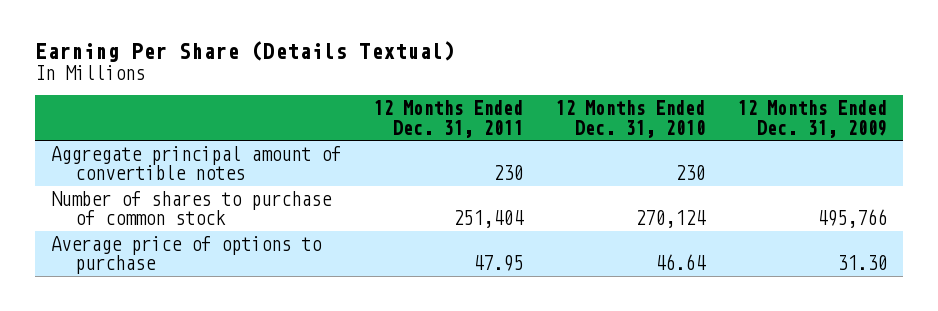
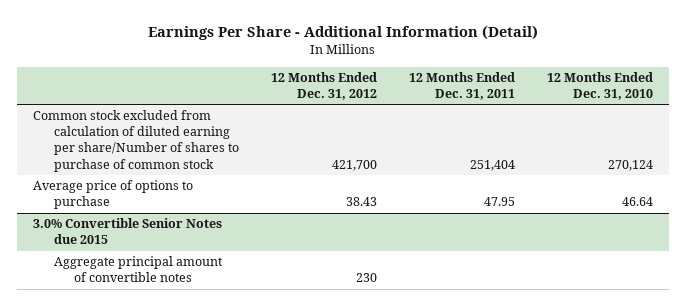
[35,41,456,63] Earning Per Share (Details Textual) -> [148,25,539,41] Earnings Per Share - Additional Information (Detail)
[736,100,887,138] 12 Months Ended Dec. 31, 2009 -> none
none -> [270,72,377,101] 12 Months Ended Dec. 31, 2012
[51,145,342,181] Aggregate principal amount of convertible notes -> none
[51,190,333,226] Number of shares to purchase of common stock -> [33,110,239,172] Common stock excluded from calculation of diluted earning per share/Number of shares to purchase of common stock
none -> [33,218,223,245] 3.0% Convertible Senior Notes due 2015
none -> [53,256,223,283] Aggregate principal amount of convertible notes

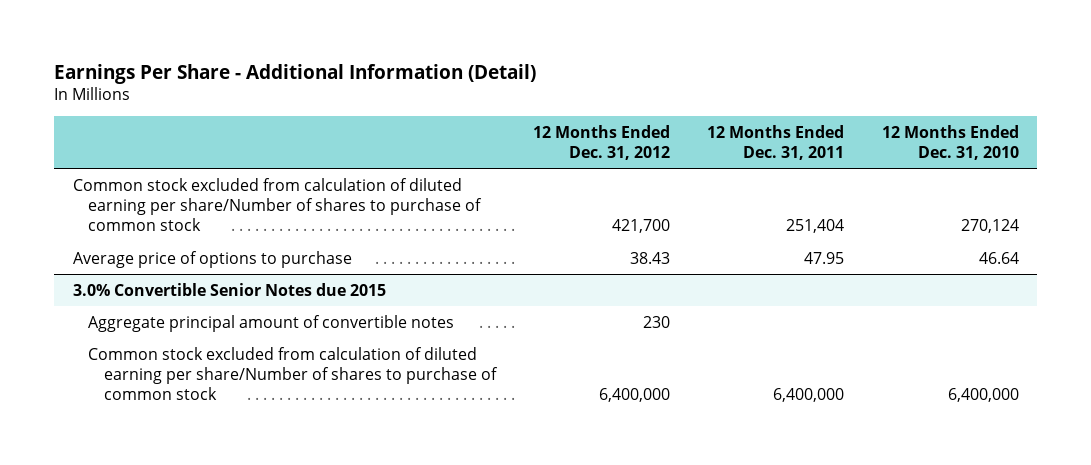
none -> [88,346,499,401] Common stock excluded from calculation of diluted earning per share/Number of shares to purchase of common stock

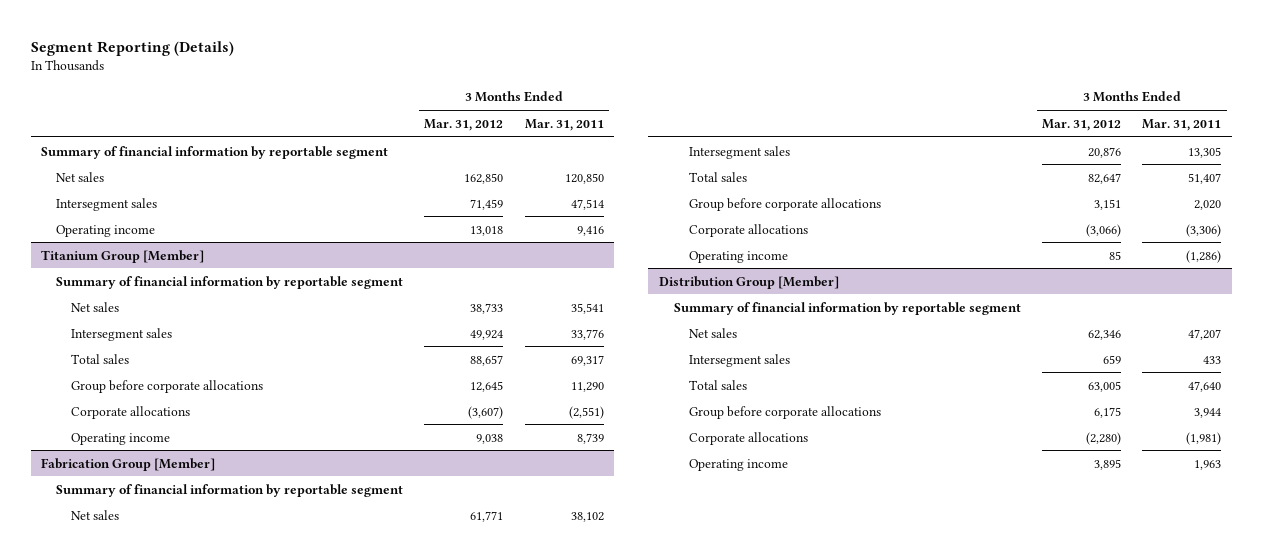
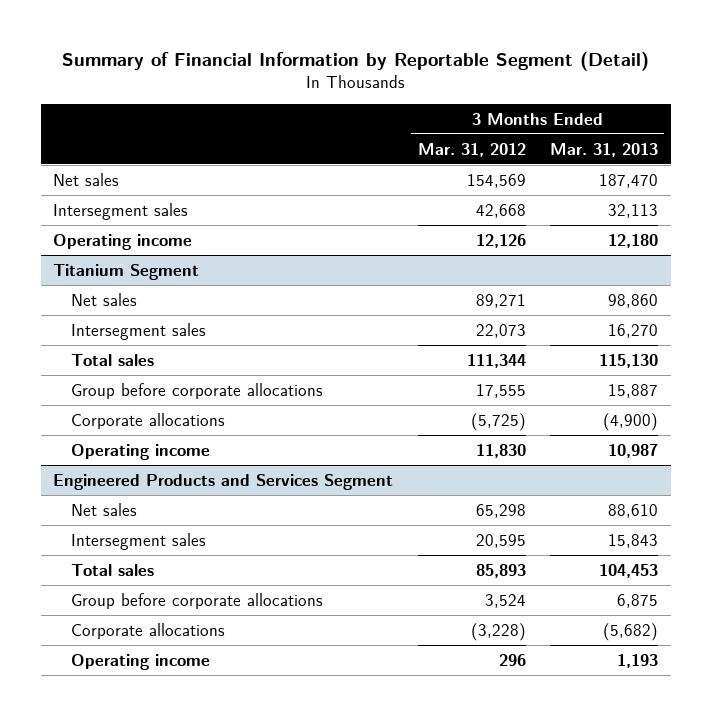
[30,40,234,56] Segment Reporting (Details) -> [61,50,649,71] Summary of Financial Information by Reportable Segment (Detail)
[524,118,604,131] Mar. 31, 2011 -> none
none -> [550,142,659,157] Mar. 31, 2013
[41,145,389,159] Summary of financial information by reportable segment -> none
[41,249,205,263] Titanium Group [Member] -> none
[56,275,404,289] Summary of financial information by reportable segment -> none
[41,457,216,471] Fabrication Group [Member] -> none
[56,483,404,497] Summary of financial information by reportable segment -> none
[658,275,839,289] Distribution Group [Member] -> none
[673,301,1021,315] Summary of financial information by reportable segment -> none
[688,327,737,338] Net sales -> none
[688,353,790,367] Intersegment sales -> none
[688,379,747,390] Total sales -> none
[688,405,881,419] Group before corporate allocations -> none
[688,431,808,445] Corporate allocations -> none
[688,458,788,471] Operating income -> none
[464,172,504,184] 162,850 -> [466,173,526,188] 154,569
[470,198,504,210] 71,459 -> [475,203,526,218] 42,668
[470,225,504,236] 13,018 -> [475,233,526,248] 12,126
none -> [52,263,199,280] Titanium Segment
[470,302,504,314] 38,733 -> [475,293,526,308] 89,271
[470,329,504,340] 49,924 -> [475,323,526,338] 22,073
[470,354,504,366] 88,657 -> [466,353,526,368] 111,344
[470,380,504,392] 12,645 -> [475,383,526,398] 17,555
[468,405,504,419] (3,607) -> [470,412,526,431] (5,725)
[476,433,504,444] 9,038 -> [475,443,526,458] 11,830
none -> [52,473,393,490] Engineered Products and Services Segment
[470,510,504,522] 61,771 -> [475,503,526,518] 65,298
[1087,146,1121,158] 20,876 -> [475,533,526,548] 20,595
[1087,172,1121,184] 82,647 -> [475,563,526,578] 85,893
[1093,198,1121,210] 3,151 -> [484,593,526,608] 3,524
[1085,223,1121,237] (3,066) -> [470,622,526,641] (3,228)
[1108,250,1121,260] 85 -> [498,653,526,666] 296

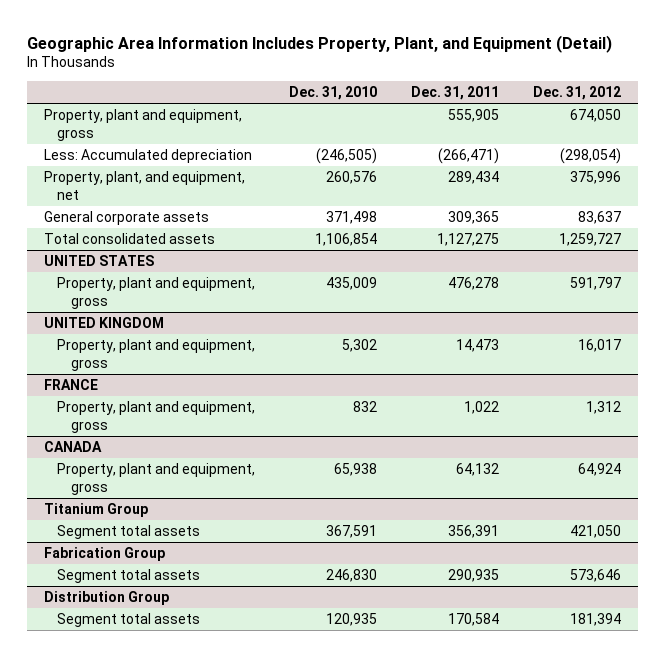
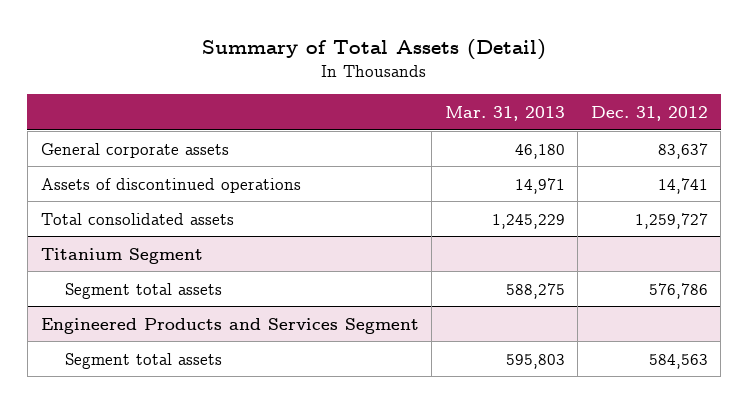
[26,34,612,53] Geographic Area Information Includes Property, Plant, and Equipment (Detail) -> [202,39,547,61] Summary of Total Assets (Detail)
[289,86,378,101] Dec. 31, 2010 -> none
[411,86,500,101] Dec. 31, 2011 -> none
none -> [444,105,565,121] Mar. 31, 2013
[43,108,242,141] Property, plant and equipment, gross -> none
[43,148,252,163] Less: Accumulated depreciation -> none
[43,170,245,200] Property, plant, and equipment, net -> none
none -> [40,177,301,193] Assets of discontinued operations
[43,254,154,266] UNITED STATES -> none
[57,276,256,309] Property, plant and equipment, gross -> none
[43,316,164,328] UNITED KINGDOM -> none
[57,338,256,371] Property, plant and equipment, gross -> none
[43,378,98,390] FRANCE -> none
[57,400,256,433] Property, plant and equipment, gross -> none
[43,440,102,452] CANADA -> none
[57,462,256,495] Property, plant and equipment, gross -> none
[43,502,148,517] Titanium Group -> none
[43,546,165,561] Fabrication Group -> none
[43,590,169,605] Distribution Group -> none
[57,612,201,627] Segment total assets -> none
none -> [40,247,203,264] Titanium Segment
[569,524,621,538] 421,050 -> [648,282,708,299] 576,786
none -> [40,317,419,334] Engineered Products and Services Segment
[569,568,621,582] 573,646 -> [648,353,708,369] 584,563

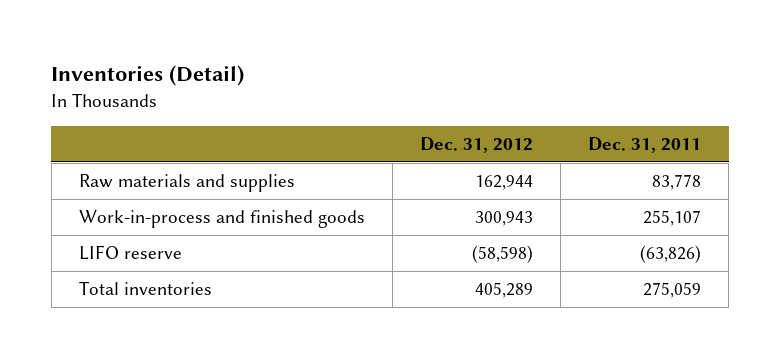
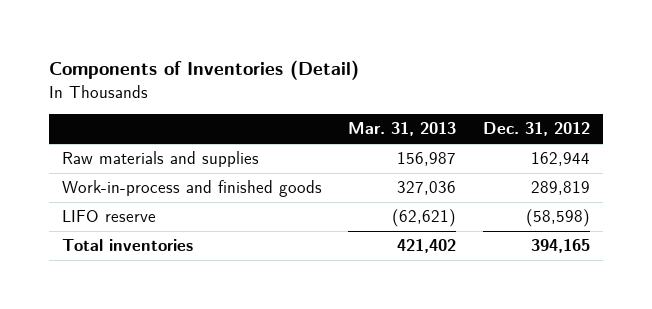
[51,64,245,86] Inventories (Detail) -> [49,60,360,81] Components of Inventories (Detail)
[588,136,702,153] Dec. 31, 2011 -> none
none -> [348,122,457,137] Mar. 31, 2013
[475,211,534,227] 300,943 -> [530,181,590,196] 289,819
[475,282,534,299] 405,289 -> [530,239,590,254] 394,165

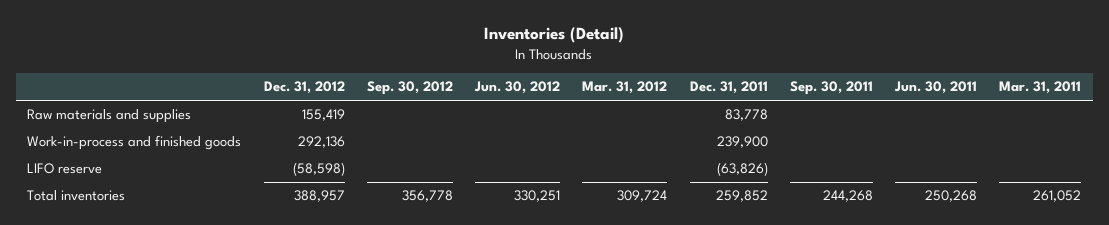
[49,60,360,81] Components of Inventories (Detail) -> [484,26,625,43] Inventories (Detail)
[348,122,457,137] Mar. 31, 2013 -> none
none -> [366,81,453,96] Sep. 30, 2012
none -> [474,81,561,95] Jun. 30, 2012
none -> [582,81,668,95] Mar. 31, 2012
none -> [689,81,768,95] Dec. 31, 2011
none -> [789,81,873,96] Sep. 30, 2011
none -> [894,81,978,95] Jun. 30, 2011
none -> [999,81,1082,95] Mar. 31, 2011
[530,152,590,167] 162,944 -> [301,109,345,122] 155,419
[530,181,590,196] 289,819 -> [297,136,345,149] 292,136
[530,239,590,254] 394,165 -> [293,190,345,203] 388,957

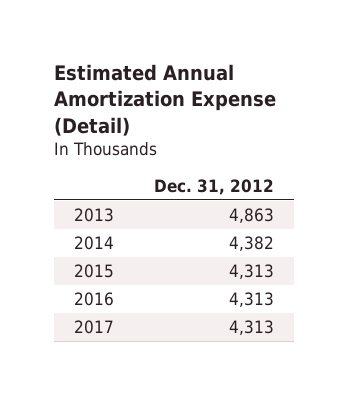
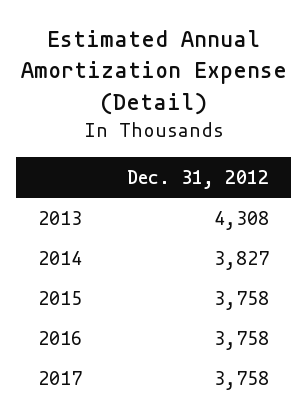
[229,207,275,223] 4,863 -> [213,211,269,231] 4,308
[229,235,275,251] 4,382 -> [213,251,269,271] 3,827
[229,263,275,279] 4,313 -> [213,291,269,311] 3,758
[229,291,275,307] 4,313 -> [213,331,269,351] 3,758
[229,319,275,335] 4,313 -> [213,371,269,391] 3,758

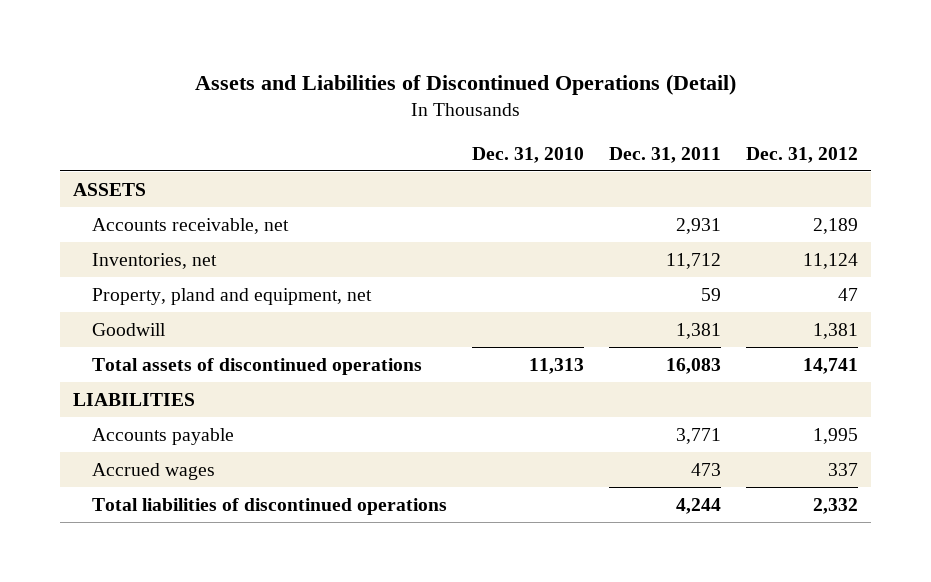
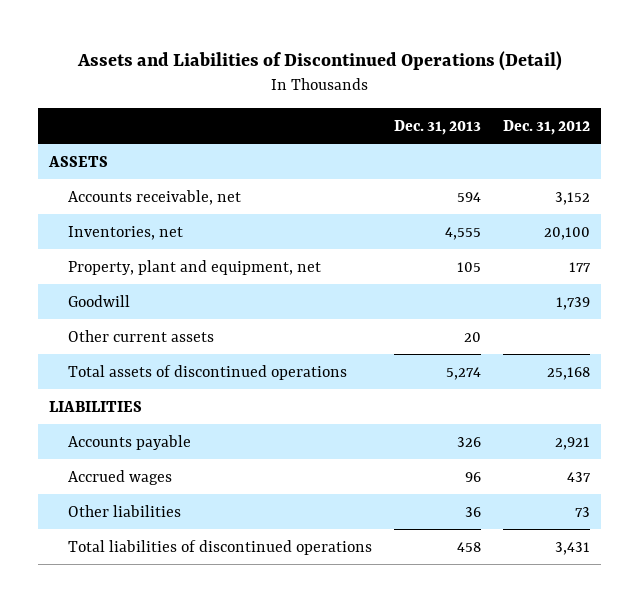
[471,146,584,163] Dec. 31, 2010 -> none
[609,146,722,163] Dec. 31, 2011 -> none
none -> [394,119,482,135] Dec. 31, 2013
[813,217,859,234] 2,189 -> [555,191,591,205] 3,152
[803,252,859,269] 11,124 -> [544,226,591,240] 20,100
[91,287,372,305] Property, pland and equipment, net -> [68,259,322,275] Property, plant and equipment, net
[838,287,859,301] 47 -> [569,261,592,272] 177
[813,322,859,339] 1,381 -> [556,296,591,310] 1,739
none -> [68,329,215,342] Other current assets
[803,357,859,374] 14,741 -> [547,366,591,380] 25,168
[813,427,859,444] 1,995 -> [555,436,591,450] 2,921
[828,462,859,476] 337 -> [567,471,592,482] 437
none -> [68,504,182,517] Other liabilities
[813,497,859,514] 2,332 -> [555,541,591,555] 3,431

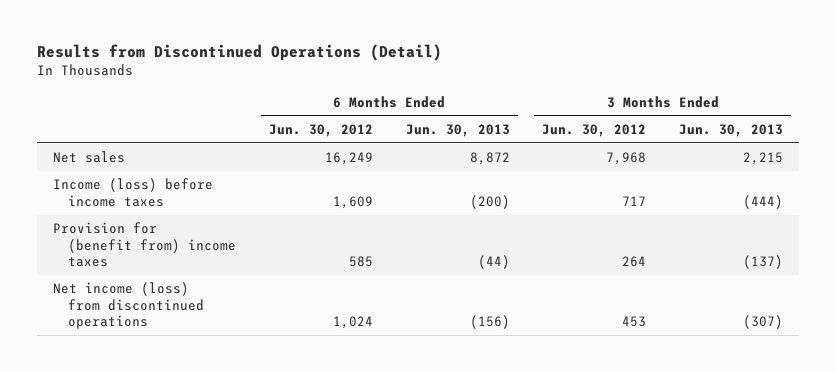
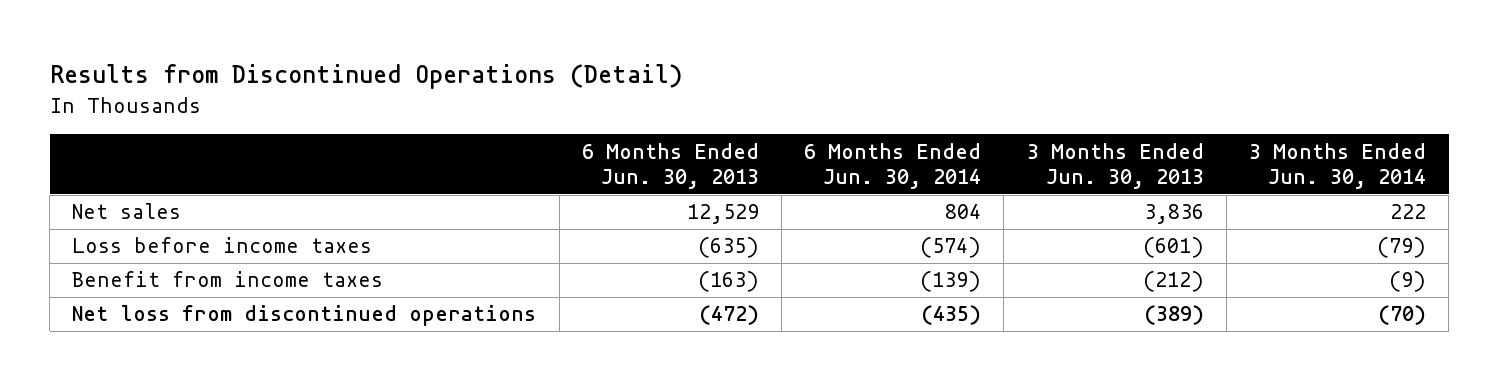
[268,123,373,137] Jun. 30, 2012 -> none
[542,123,647,137] Jun. 30, 2012 -> none
none -> [804,142,982,190] 6 Months Ended Jun. 30, 2014
none -> [1249,142,1427,190] 3 Months Ended Jun. 30, 2014
[469,152,510,166] 8,872 -> [686,204,759,225] 12,529
[742,152,783,166] 2,215 -> [1143,204,1204,225] 3,836
[52,178,213,207] Income (loss) before income taxes -> [72,237,373,254] Loss before income taxes
[469,194,510,209] (200) -> [697,237,759,259] (635)
[742,194,783,209] (444) -> [1142,237,1204,259] (601)
[52,222,237,268] Provision for (benefit from) income taxes -> [72,271,384,288] Benefit from income taxes
[477,255,510,270] (44) -> [697,271,759,293] (163)
[742,255,783,270] (137) -> [1142,271,1204,293] (212)
[52,282,205,330] Net income (loss) from discontinued operations -> [72,305,537,327] Net loss from discontinued operations
[469,315,510,330] (156) -> [698,305,759,326] (472)
[742,315,783,330] (307) -> [1143,305,1204,326] (389)

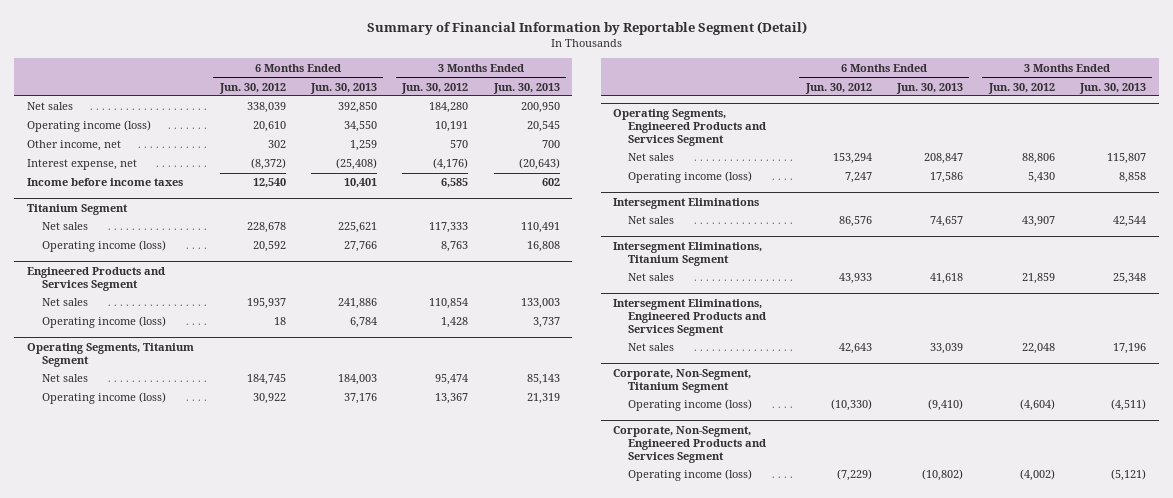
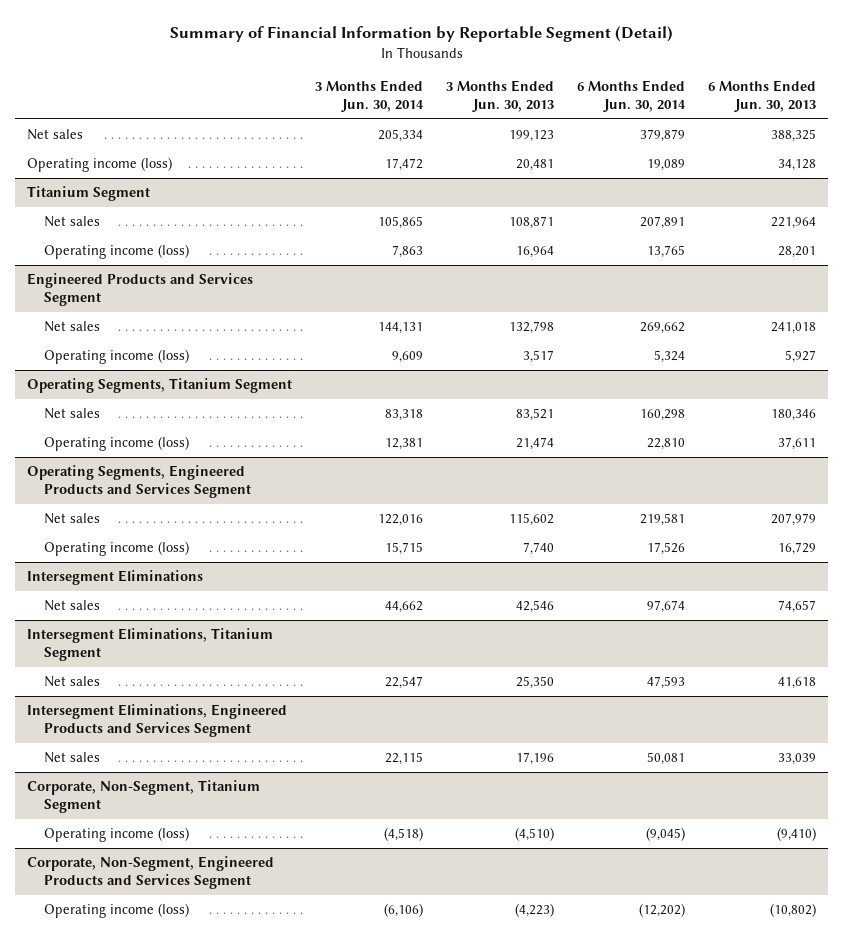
[218,82,286,94] Jun. 30, 2012 -> none
[401,82,469,94] Jun. 30, 2012 -> none
none -> [315,80,425,112] 3 Months Ended Jun. 30, 2014
none -> [577,80,687,112] 6 Months Ended Jun. 30, 2014
[27,140,122,152] Other income, net -> none
[27,159,138,171] Interest expense, net -> none
[27,178,184,187] Income before income taxes -> none
[337,102,377,114] 392,850 -> [771,129,817,143] 388,325
[520,102,560,114] 200,950 -> [509,130,555,143] 199,123
[343,121,377,133] 34,550 -> [778,159,817,172] 34,128
[526,121,560,133] 20,545 -> [516,159,555,172] 20,481
[337,222,377,234] 225,621 -> [771,217,817,230] 221,964
[520,222,560,234] 110,491 -> [509,216,555,230] 108,871
[343,241,377,253] 27,766 -> [778,246,817,259] 28,201
[526,241,560,253] 16,808 -> [516,246,555,259] 16,964
[337,298,377,310] 241,886 -> [771,322,817,335] 241,018
[520,298,560,310] 133,003 -> [509,321,555,335] 132,798
[349,317,377,329] 6,784 -> [785,350,817,364] 5,927
[532,317,560,329] 3,737 -> [523,350,555,364] 3,517
[337,374,377,386] 184,003 -> [771,409,817,422] 180,346
[526,374,560,386] 85,143 -> [516,408,555,422] 83,521
[343,393,377,405] 37,176 -> [778,437,817,451] 37,611
[526,393,560,405] 21,319 -> [516,437,555,451] 21,474
[924,153,964,165] 208,847 -> [771,513,817,527] 207,979
[1106,153,1146,165] 115,807 -> [509,513,555,527] 115,602
[930,172,964,184] 17,586 -> [778,542,817,556] 16,729
[1118,172,1146,184] 8,858 -> [523,542,555,556] 7,740
[1112,216,1146,228] 42,544 -> [516,600,555,614] 42,546
[1112,273,1146,285] 25,348 -> [516,676,555,690] 25,350
[1110,399,1146,412] (4,511) -> [515,827,555,842] (4,510)
[1110,469,1146,482] (5,121) -> [515,903,555,918] (4,223)

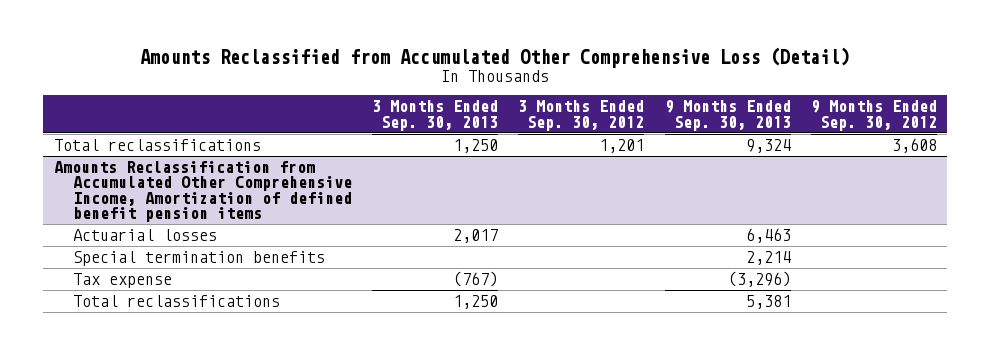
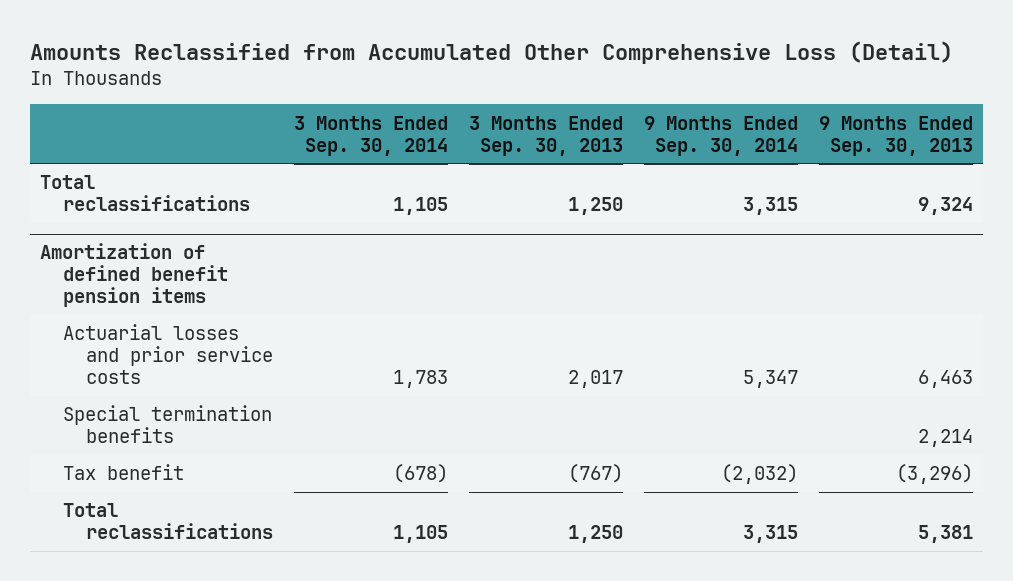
[518,100,645,131] 3 Months Ended Sep. 30, 2012 -> none
[810,100,937,131] 9 Months Ended Sep. 30, 2012 -> none
none -> [294,115,449,156] 3 Months Ended Sep. 30, 2014
none -> [643,115,798,156] 9 Months Ended Sep. 30, 2014
[53,161,352,223] Amounts Reclassification from Accumulated Other Comprehensive Income, Amortization of defined benefit pension items -> none
none -> [40,243,229,308] Amortization of defined benefit pension items
[72,229,217,242] Actuarial losses -> [63,324,274,385] Actuarial losses and prior service costs
[72,273,172,289] Tax expense -> [63,464,185,481] Tax benefit

